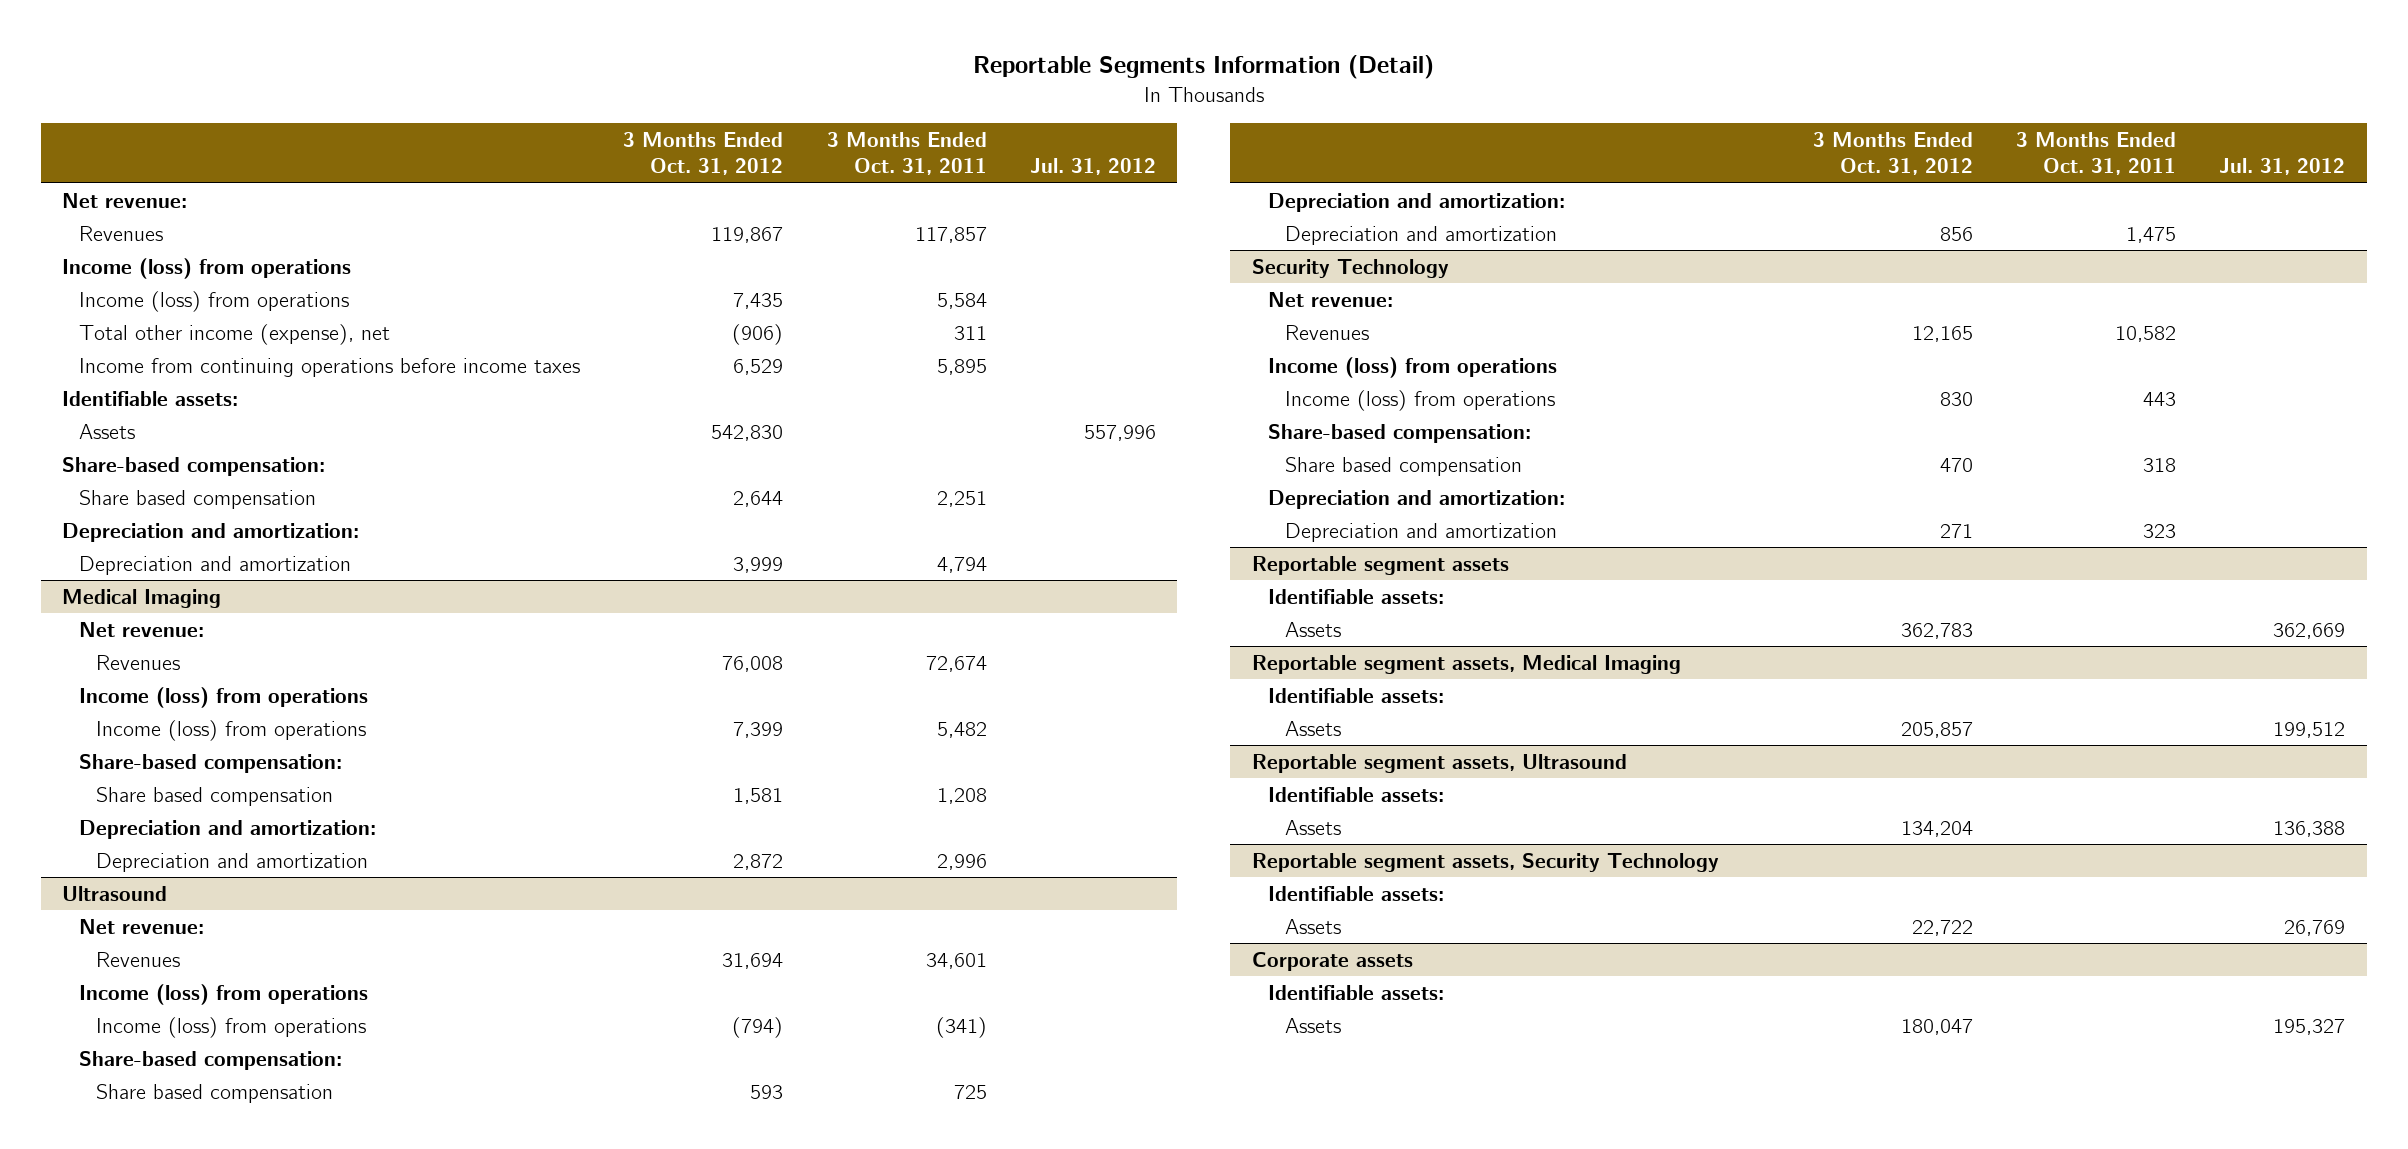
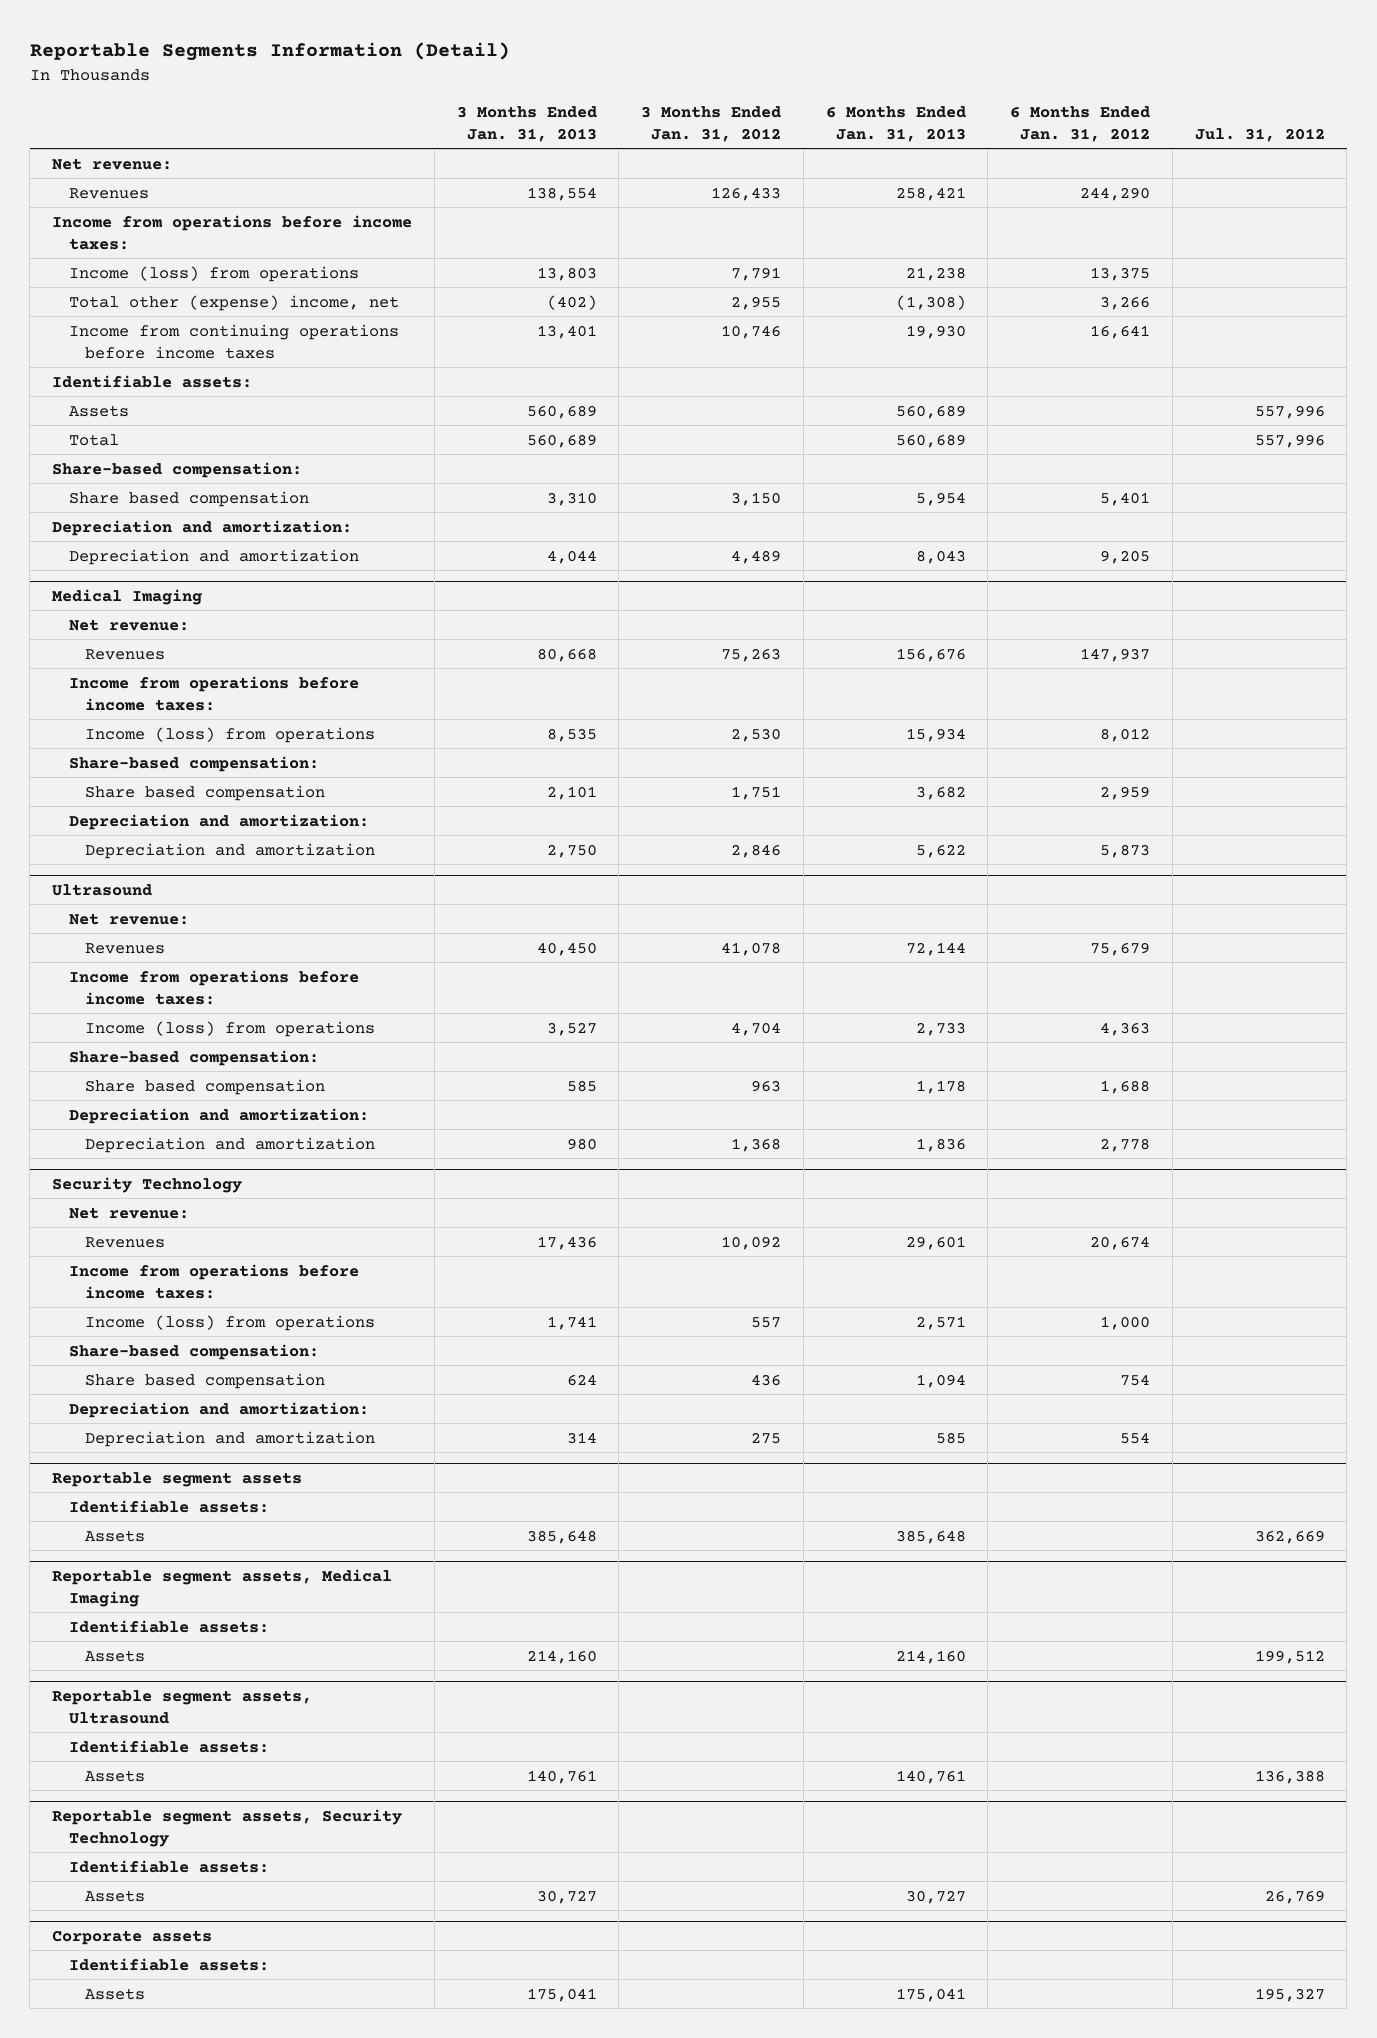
[623,131,784,176] 3 Months Ended Oct. 31, 2012 -> none
[826,131,987,176] 3 Months Ended Oct. 31, 2011 -> none
none -> [456,105,597,142] 3 Months Ended Jan. 31, 2013
none -> [641,105,782,142] 3 Months Ended Jan. 31, 2012
none -> [825,105,966,142] 6 Months Ended Jan. 31, 2013
none -> [1010,105,1151,142] 6 Months Ended Jan. 31, 2012
[62,257,352,279] Income (loss) from operations -> [52,214,413,250] Income from operations before income taxes:
[79,323,391,345] Total other income (expense), net -> [68,294,399,311] Total other (expense) income, net
none -> [68,433,119,446] Total
[79,686,369,708] Income (loss) from operations -> [68,675,359,711] Income from operations before income taxes:
[79,983,369,1005] Income (loss) from operations -> [68,969,359,1005] Income from operations before income taxes:
[1268,356,1558,378] Income (loss) from operations -> [68,1263,359,1299] Income from operations before income taxes:

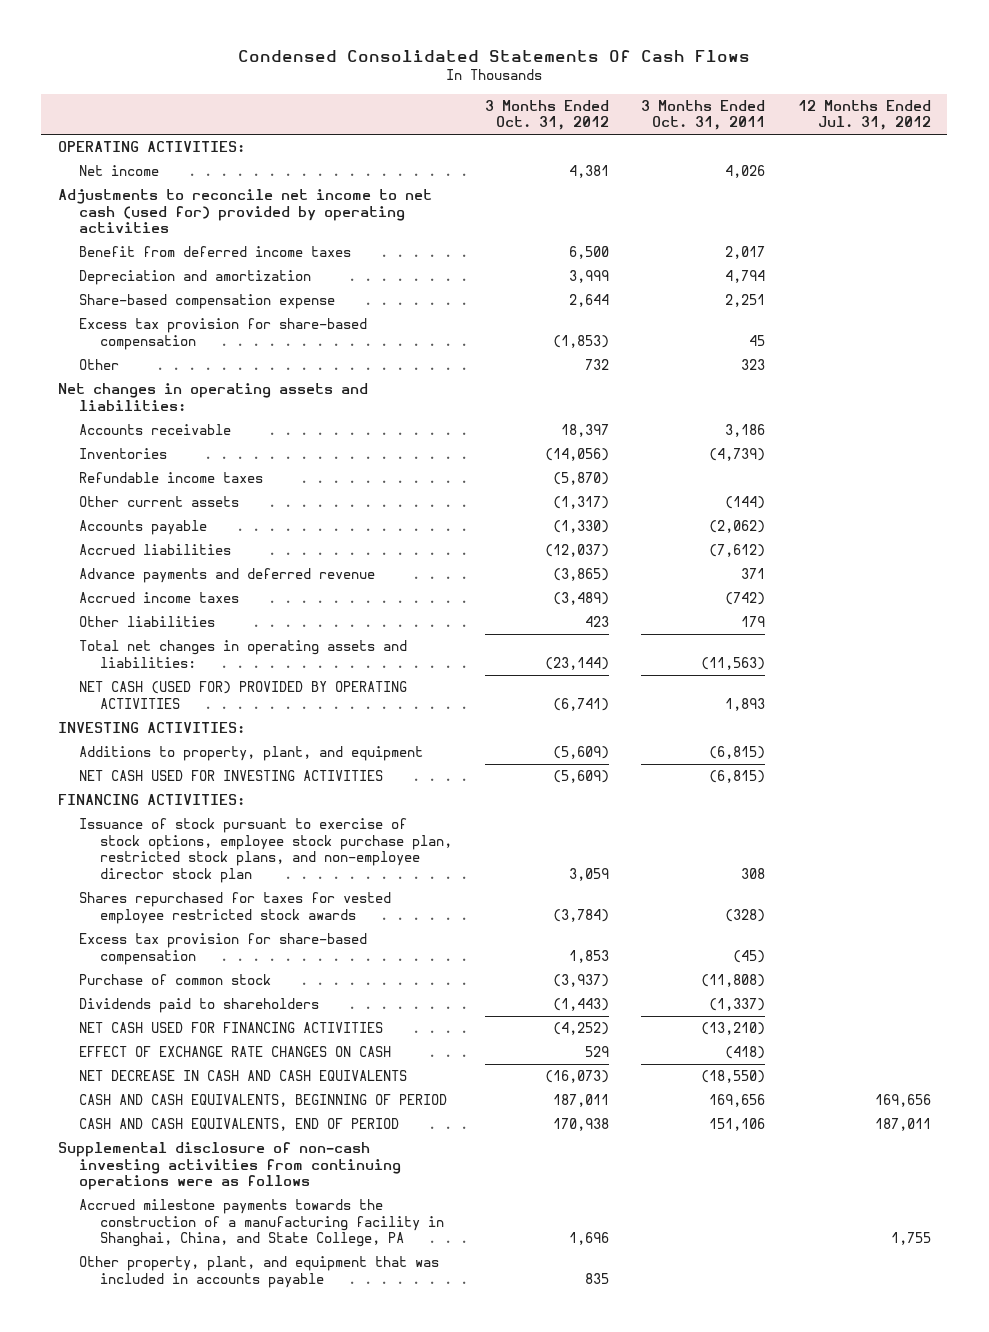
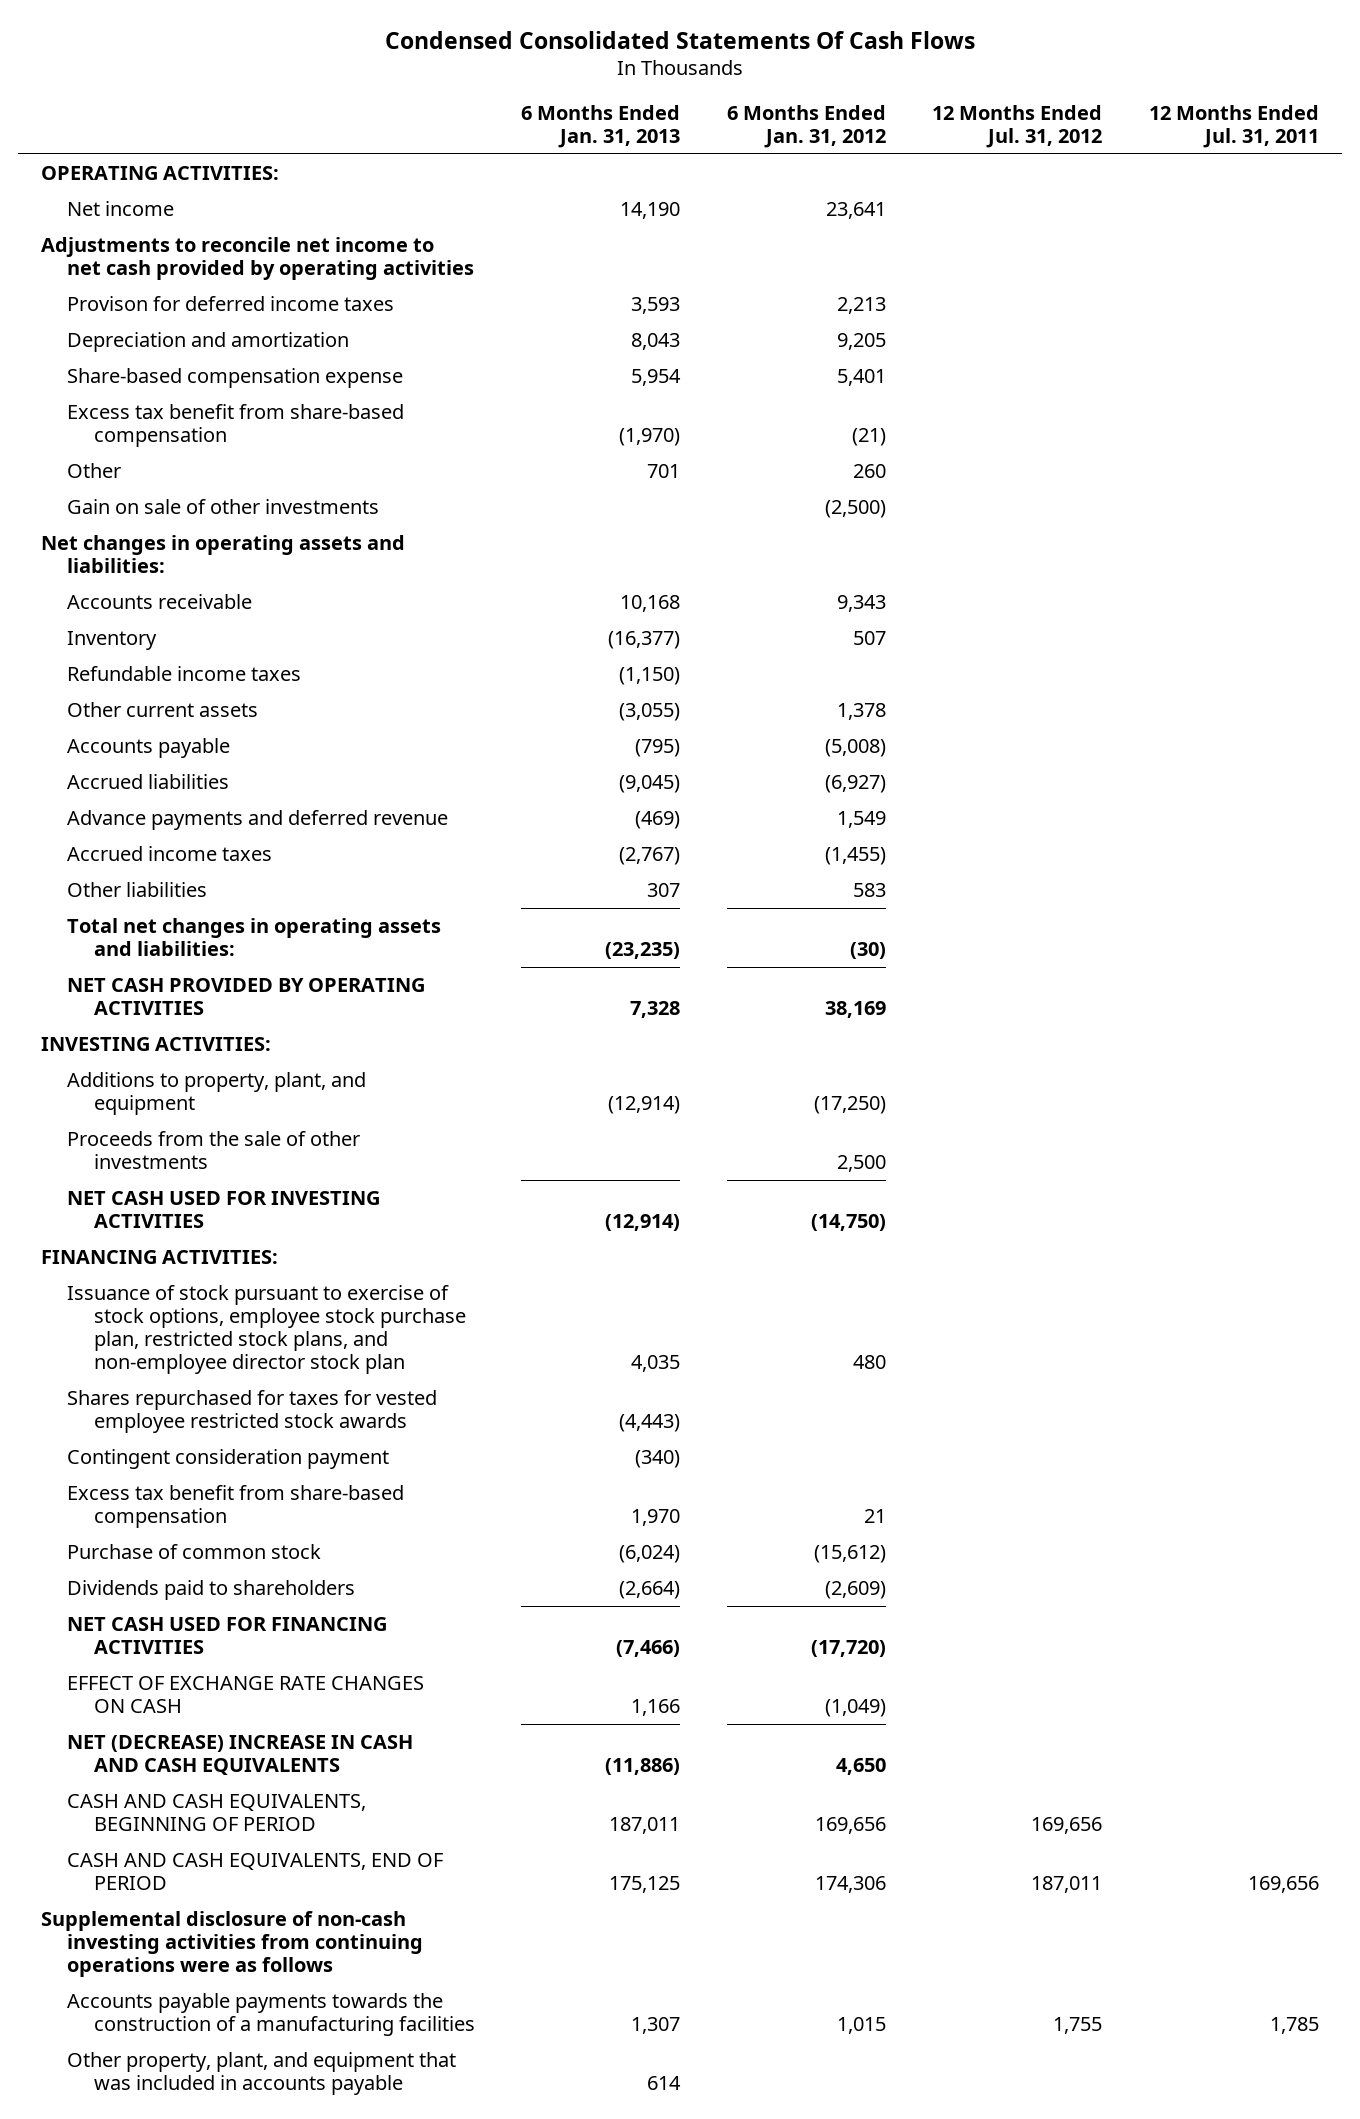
[484,99,609,131] 3 Months Ended Oct. 31, 2012 -> none
[641,99,766,131] 3 Months Ended Oct. 31, 2011 -> none
none -> [521,105,681,149] 6 Months Ended Jan. 31, 2013
none -> [726,105,886,149] 6 Months Ended Jan. 31, 2012
none -> [1148,105,1319,149] 12 Months Ended Jul. 31, 2011
[57,189,432,234] Adjustments to reconcile net income to net cash (used for) provided by operating activities -> [41,236,475,281] Adjustments to reconcile net income to net cash provided by operating activities
[78,246,351,258] Benefit from deferred income taxes -> [67,295,395,311] Provison for deferred income taxes
[78,318,367,350] Excess tax provision for share-based compensation -> [67,403,405,448] Excess tax benefit from share-based compensation
none -> [67,498,380,514] Gain on sale of other investments
[78,448,167,460] Inventories -> [67,630,158,650] Inventory
[78,681,407,709] NET CASH (USED FOR) PROVIDED BY OPERATING ACTIVITIES -> [67,977,426,1016] NET CASH PROVIDED BY OPERATING ACTIVITIES
none -> [67,1130,361,1170] Proceeds from the sale of other investments
none -> [67,1448,390,1469] Contingent consideration payment
[78,933,367,965] Excess tax provision for share-based compensation -> [67,1484,405,1529] Excess tax benefit from share-based compensation
[78,1070,407,1082] NET DECREASE IN CASH AND CASH EQUIVALENTS -> [67,1734,414,1776] NET (DECREASE) INCREASE IN CASH AND CASH EQUIVALENTS
[78,1199,445,1248] Accrued milestone payments towards the construction of a manufacturing facility in Shanghai, China, and State College, PA -> [67,1992,475,2037] Accounts payable payments towards the construction of a manufacturing facilities

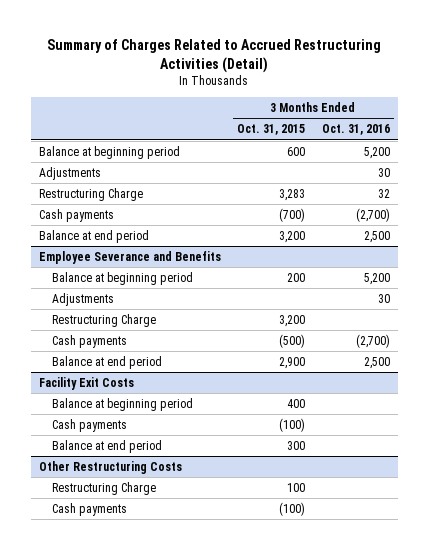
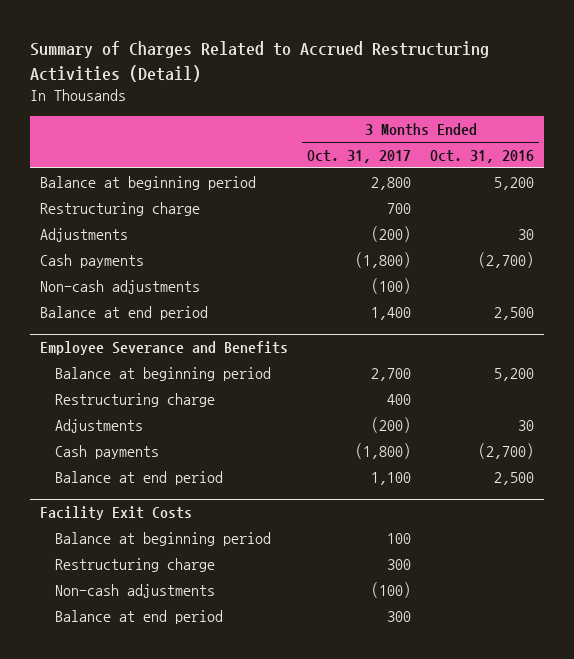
[237,124,306,136] Oct. 31, 2015 -> none
none -> [307,149,412,163] Oct. 31, 2017
none -> [39,201,200,216] Restructuring charge
[39,187,144,201] Restructuring Charge -> none
none -> [39,279,200,294] Non-cash adjustments
none -> [54,392,215,407] Restructuring charge
[52,313,157,327] Restructuring Charge -> none
[52,418,128,432] Cash payments -> none
none -> [54,557,215,572] Restructuring charge
none -> [54,583,215,598] Non-cash adjustments
[39,460,183,474] Other Restructuring Costs -> none
[52,481,157,495] Restructuring Charge -> none
[52,502,128,516] Cash payments -> none

